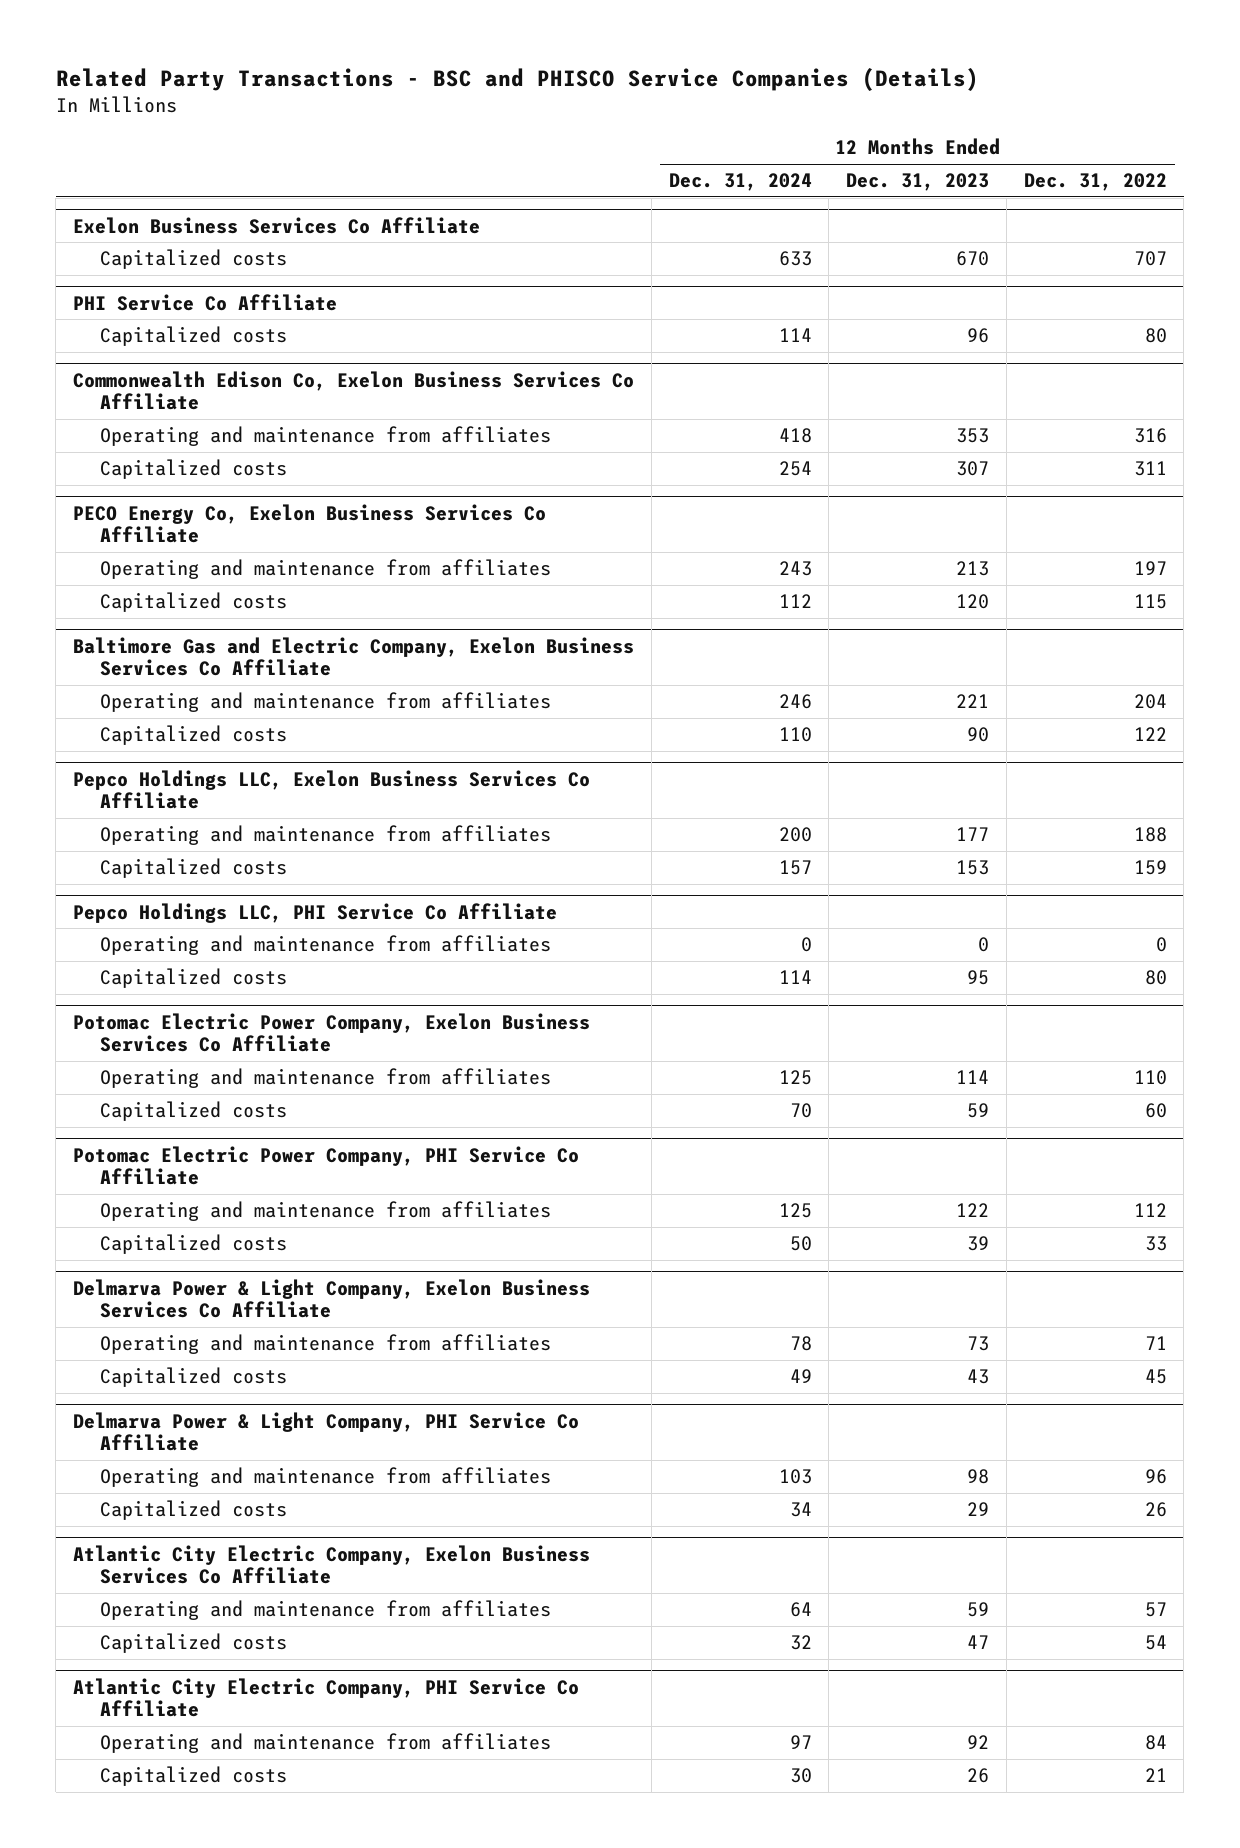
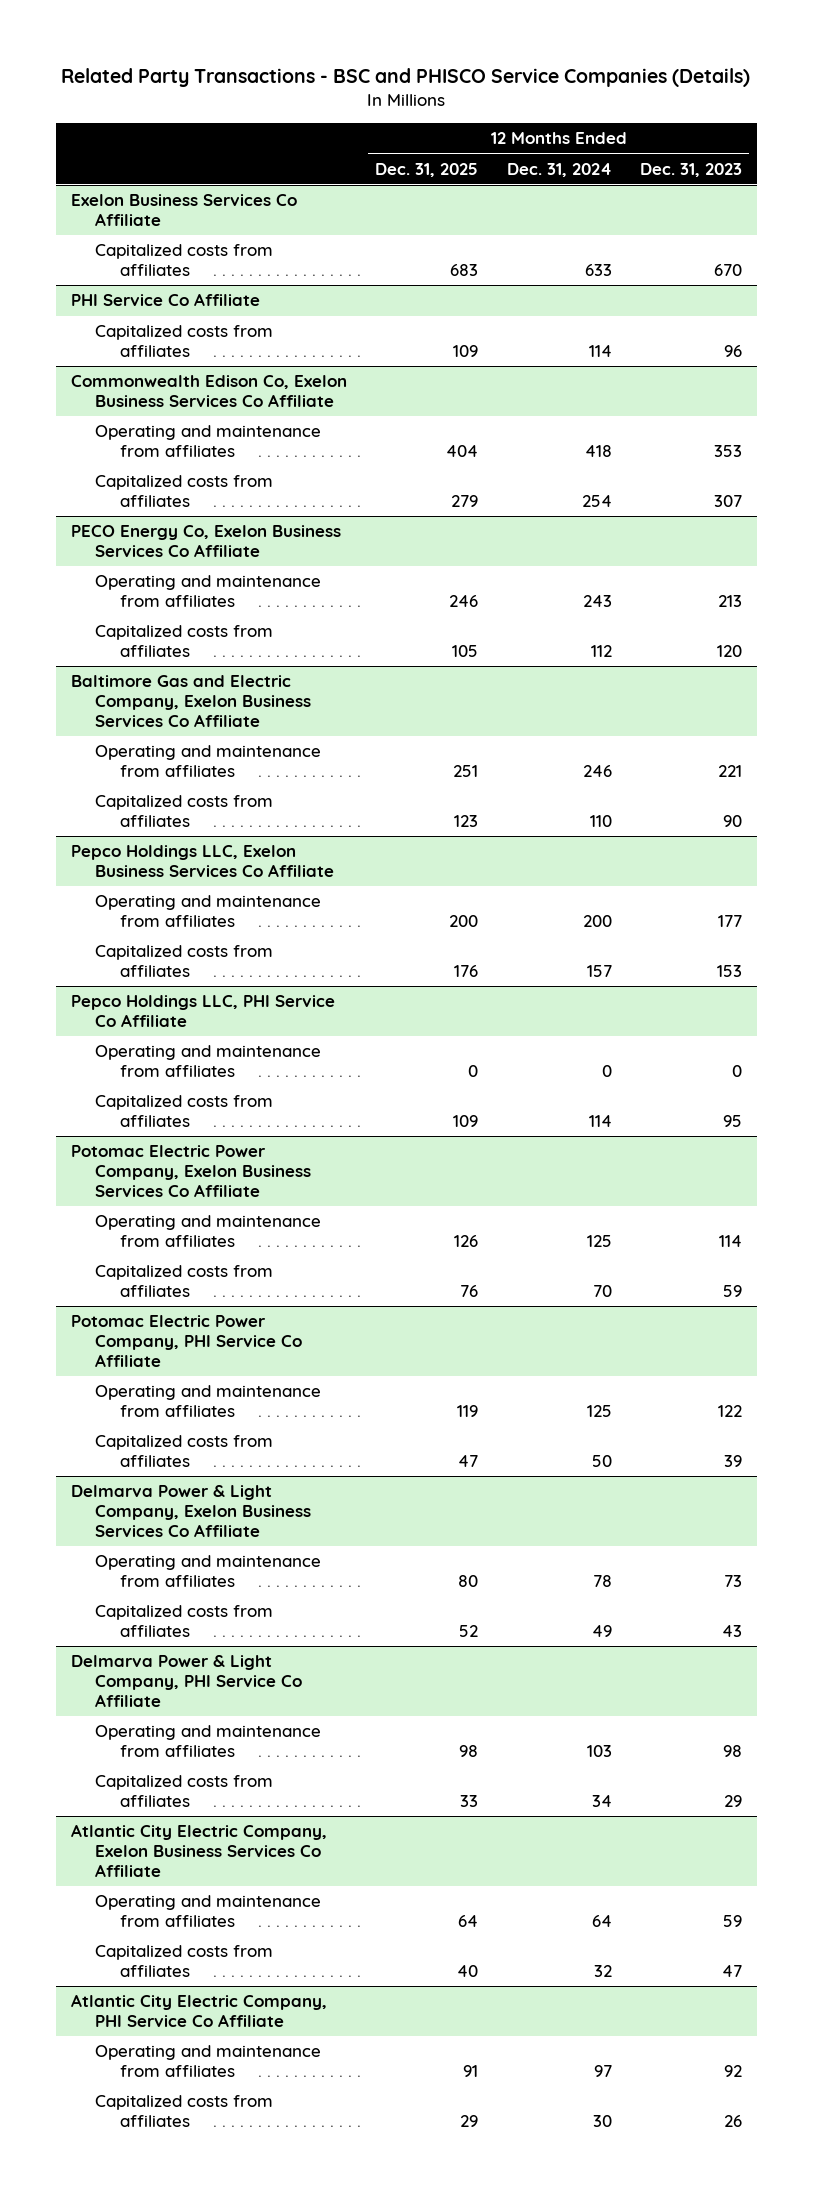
[1023,173,1167,192] Dec. 31, 2022 -> none
none -> [375,162,479,177] Dec. 31, 2025
[99,249,287,270] Capitalized costs -> [95,244,274,276] Capitalized costs from affiliates
[99,326,287,347] Capitalized costs -> [95,325,274,357] Capitalized costs from affiliates
[99,459,287,480] Capitalized costs -> [95,475,274,507] Capitalized costs from affiliates
[99,592,287,613] Capitalized costs -> [95,625,274,657] Capitalized costs from affiliates
[99,725,287,746] Capitalized costs -> [95,795,274,827] Capitalized costs from affiliates
[99,858,287,879] Capitalized costs -> [95,945,274,977] Capitalized costs from affiliates
[99,968,287,989] Capitalized costs -> [95,1095,274,1127] Capitalized costs from affiliates
[99,1101,287,1122] Capitalized costs -> [95,1265,274,1297] Capitalized costs from affiliates
[99,1234,287,1255] Capitalized costs -> [95,1435,274,1467] Capitalized costs from affiliates
[99,1367,287,1388] Capitalized costs -> [95,1605,274,1637] Capitalized costs from affiliates
[99,1500,287,1521] Capitalized costs -> [95,1775,274,1807] Capitalized costs from affiliates
[99,1633,287,1654] Capitalized costs -> [95,1945,274,1977] Capitalized costs from affiliates
[99,1766,287,1787] Capitalized costs -> [95,2095,274,2127] Capitalized costs from affiliates

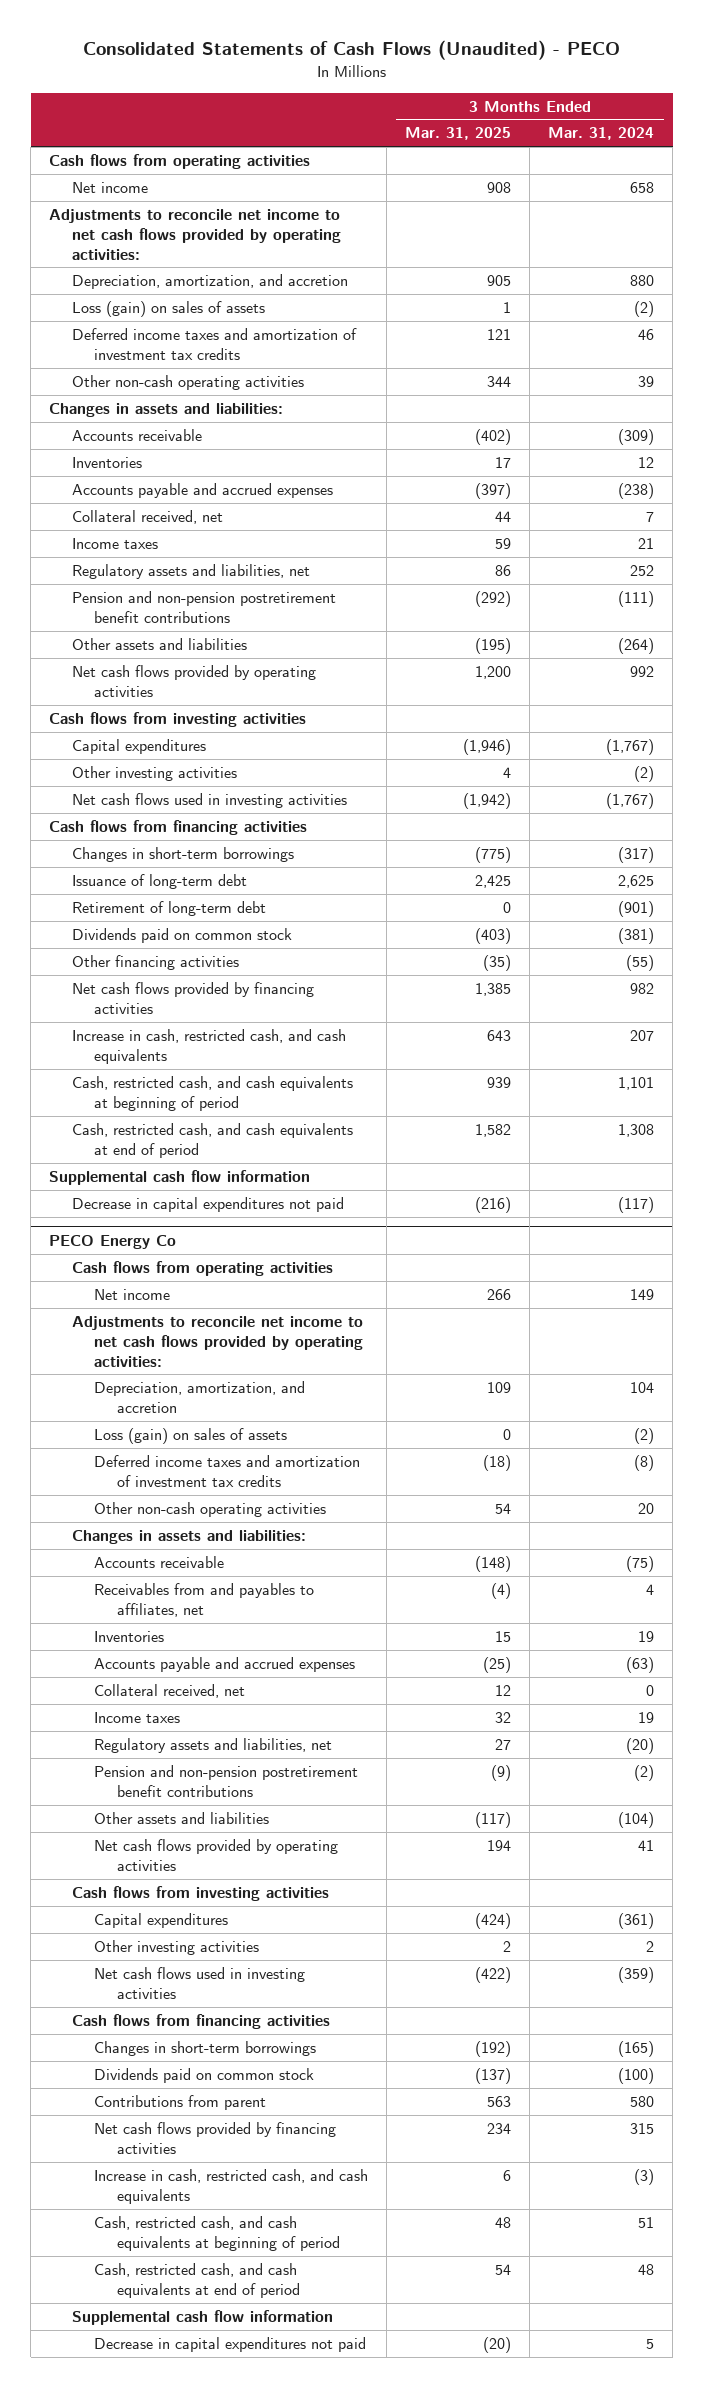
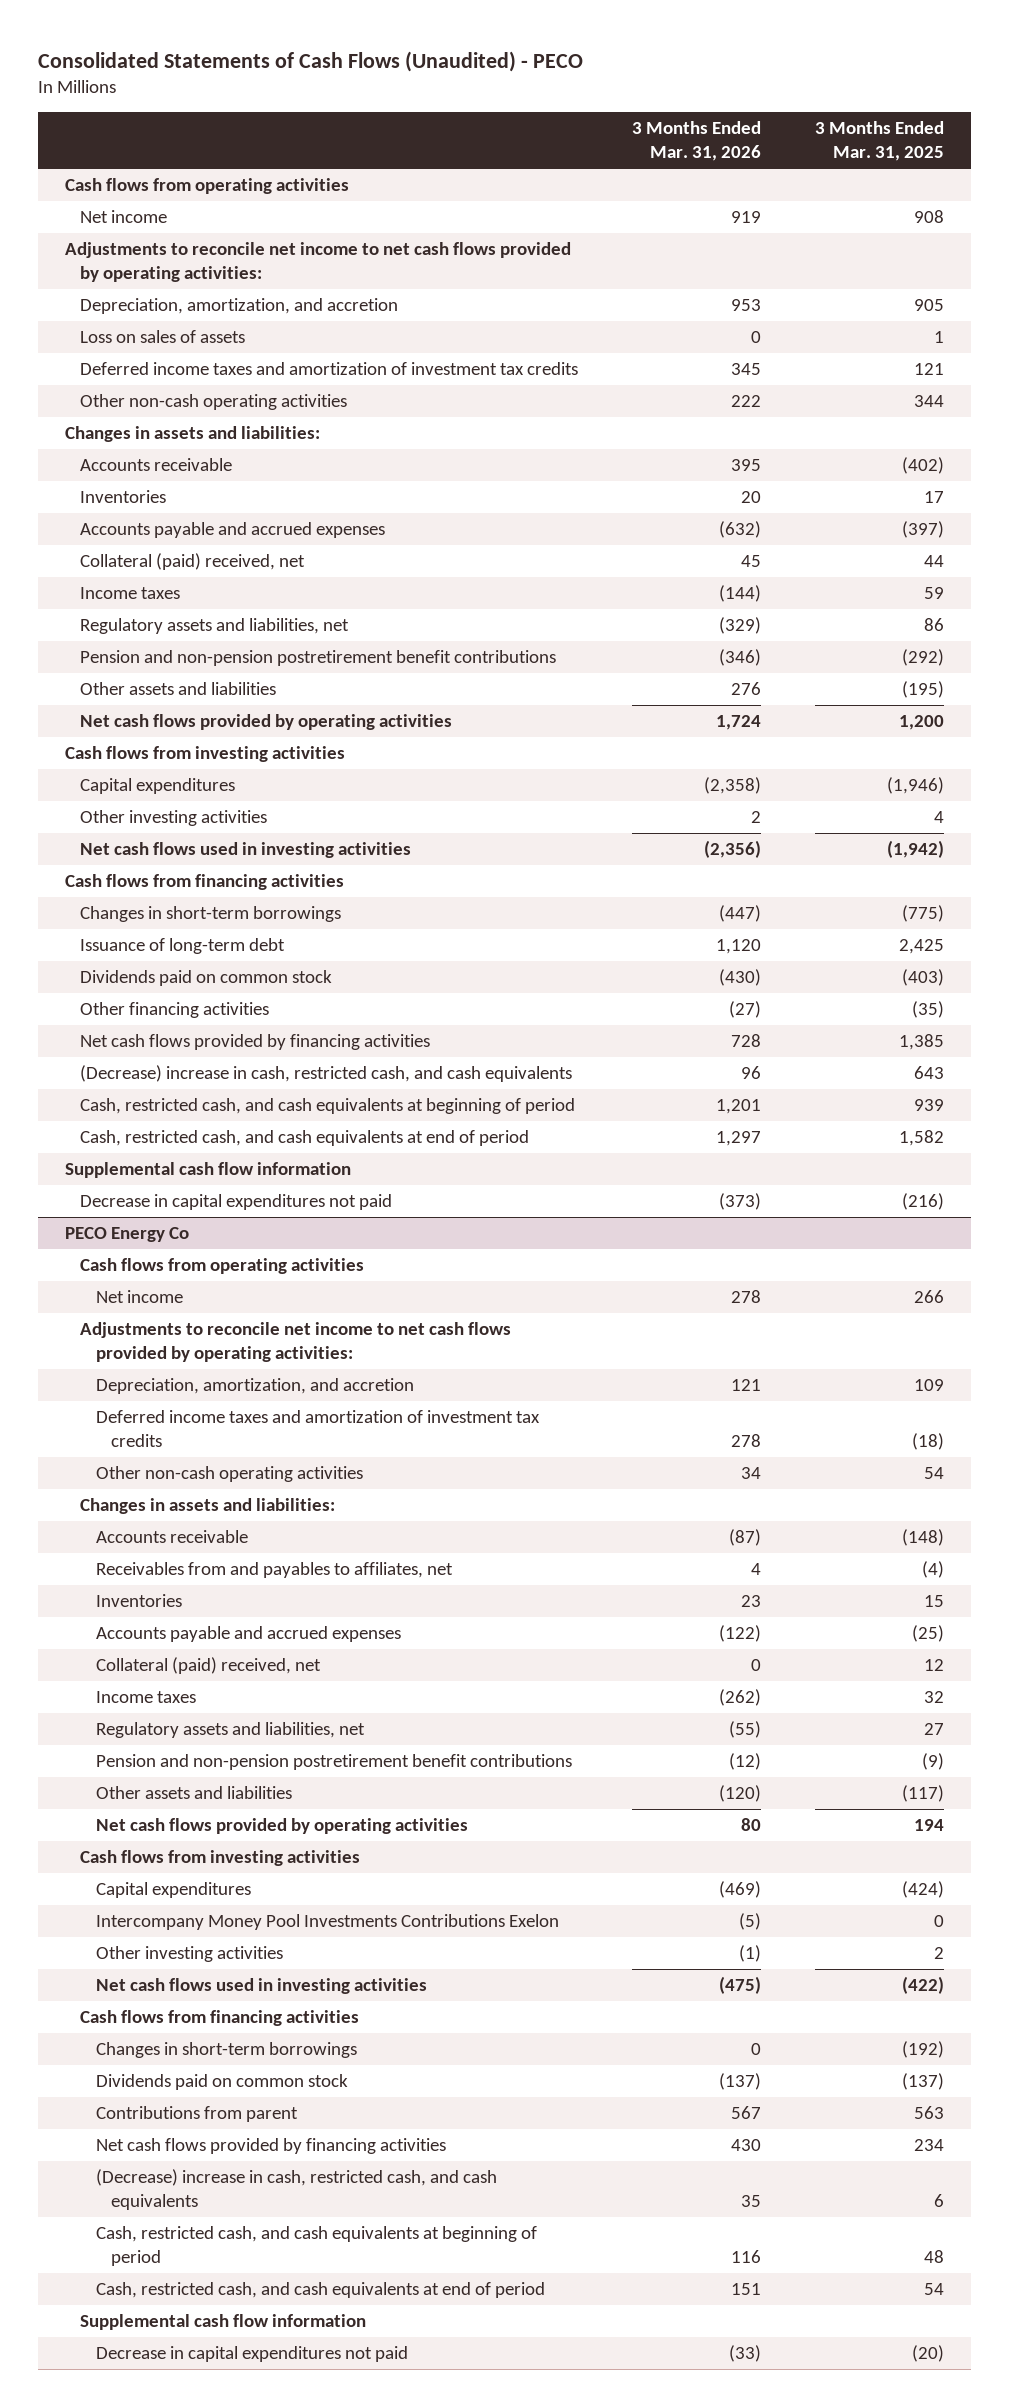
[548,127,655,141] Mar. 31, 2024 -> none
none -> [632,121,762,162] 3 Months Ended Mar. 31, 2026
[71,300,265,317] Loss (gain) on sales of assets -> [80,330,246,344] Loss on sales of assets
[71,509,223,524] Collateral received, net -> [80,553,306,571] Collateral (paid) received, net
[71,900,266,916] Retirement of long-term debt -> none
[71,1028,346,1064] Increase in cash, restricted cash, and cash equivalents -> [80,1065,573,1083] (Decrease) increase in cash, restricted cash, and cash equivalents
[94,1427,288,1444] Loss (gain) on sales of assets -> none
[94,1683,246,1698] Collateral received, net -> [95,1657,321,1675] Collateral (paid) received, net
none -> [95,1914,559,1931] Intercompany Money Pool Investments Contributions Exelon
[94,2168,369,2204] Increase in cash, restricted cash, and cash equivalents -> [95,2169,497,2211] (Decrease) increase in cash, restricted cash, and cash equivalents

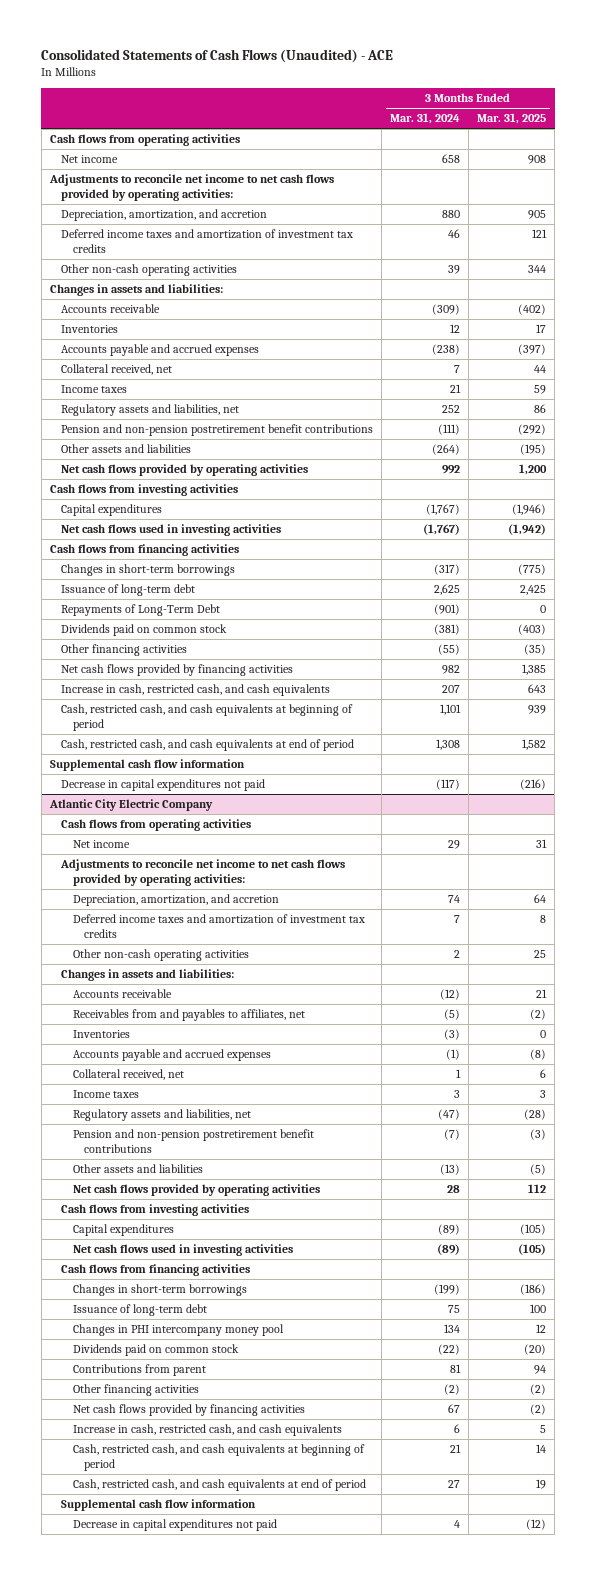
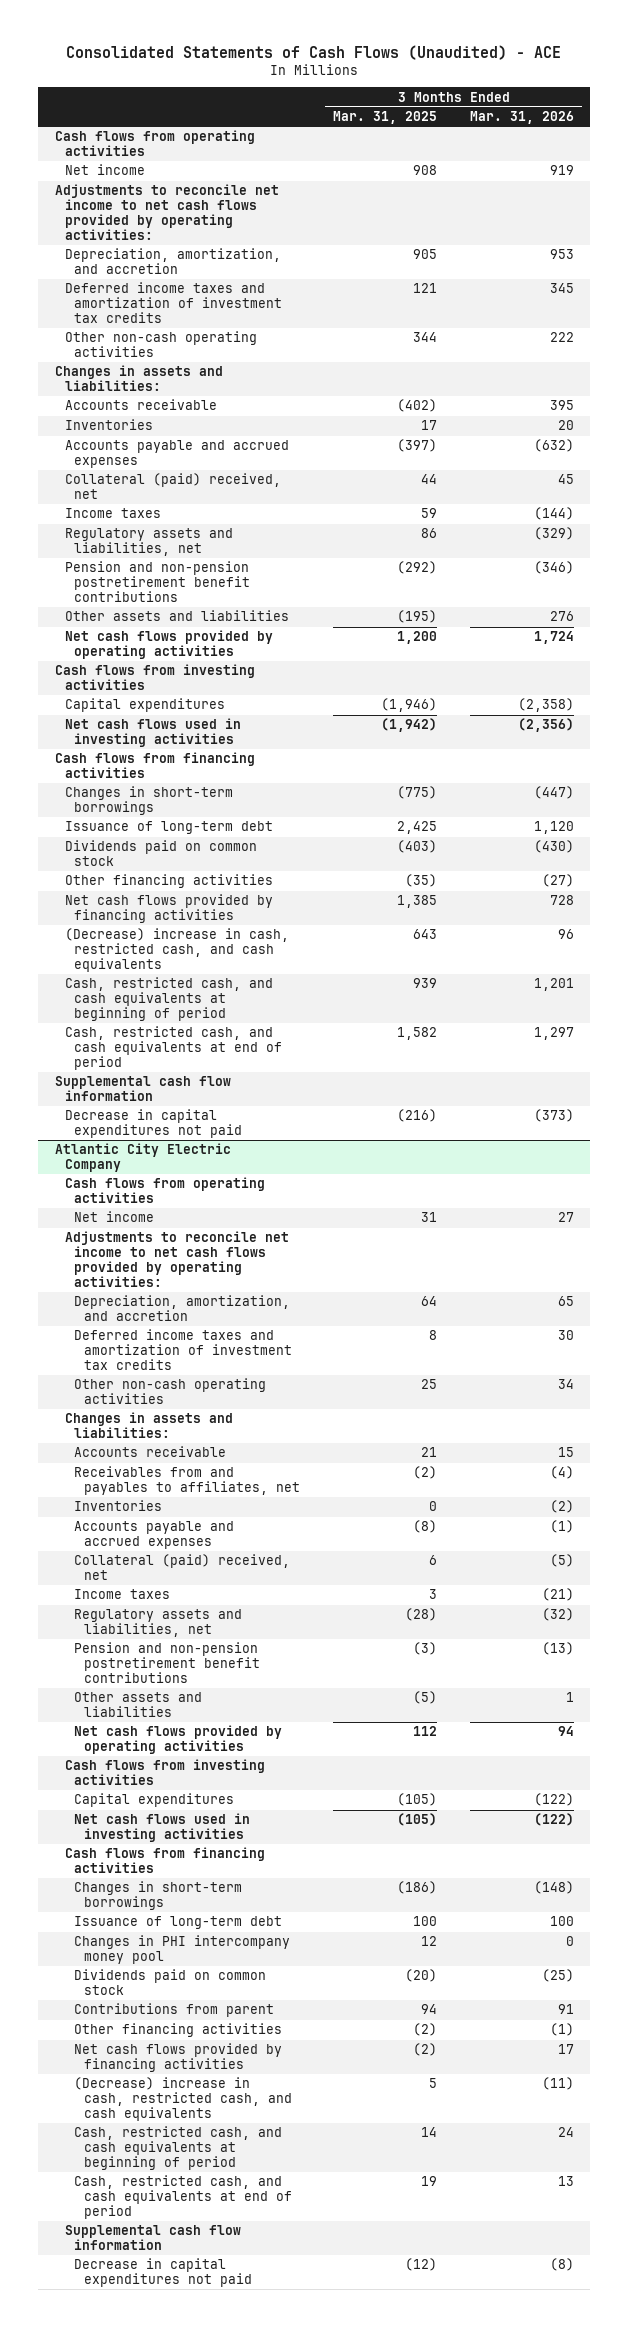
[390,113,461,125] Mar. 31, 2024 -> none
none -> [469,111,574,125] Mar. 31, 2026
[61,364,173,376] Collateral received, net -> [64,473,281,500] Collateral (paid) received, net
[61,604,221,617] Repayments of Long-Term Debt -> none
[61,684,331,697] Increase in cash, restricted cash, and cash equivalents -> [64,928,289,973] (Decrease) increase in cash, restricted cash, and cash equivalents
[72,1069,184,1081] Collateral received, net -> [74,1554,291,1581] Collateral (paid) received, net
[72,1424,342,1437] Increase in cash, restricted cash, and cash equivalents -> [74,2077,293,2122] (Decrease) increase in cash, restricted cash, and cash equivalents

